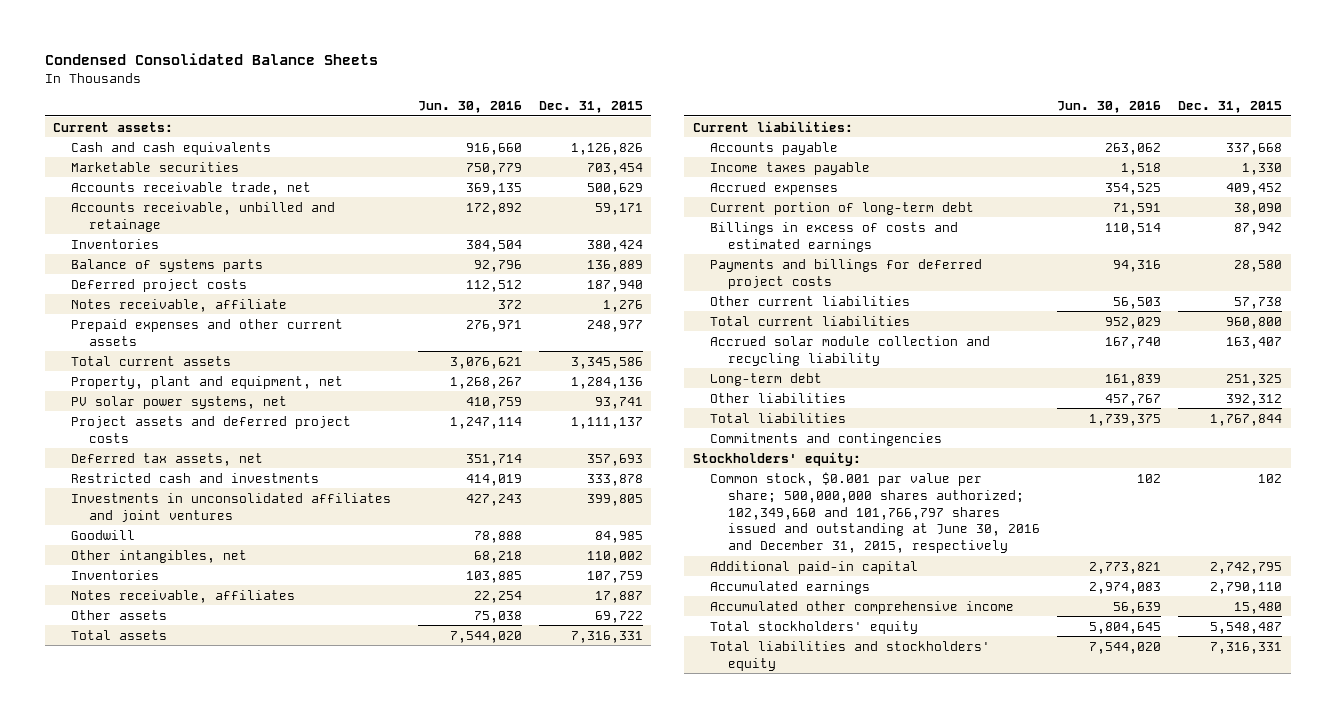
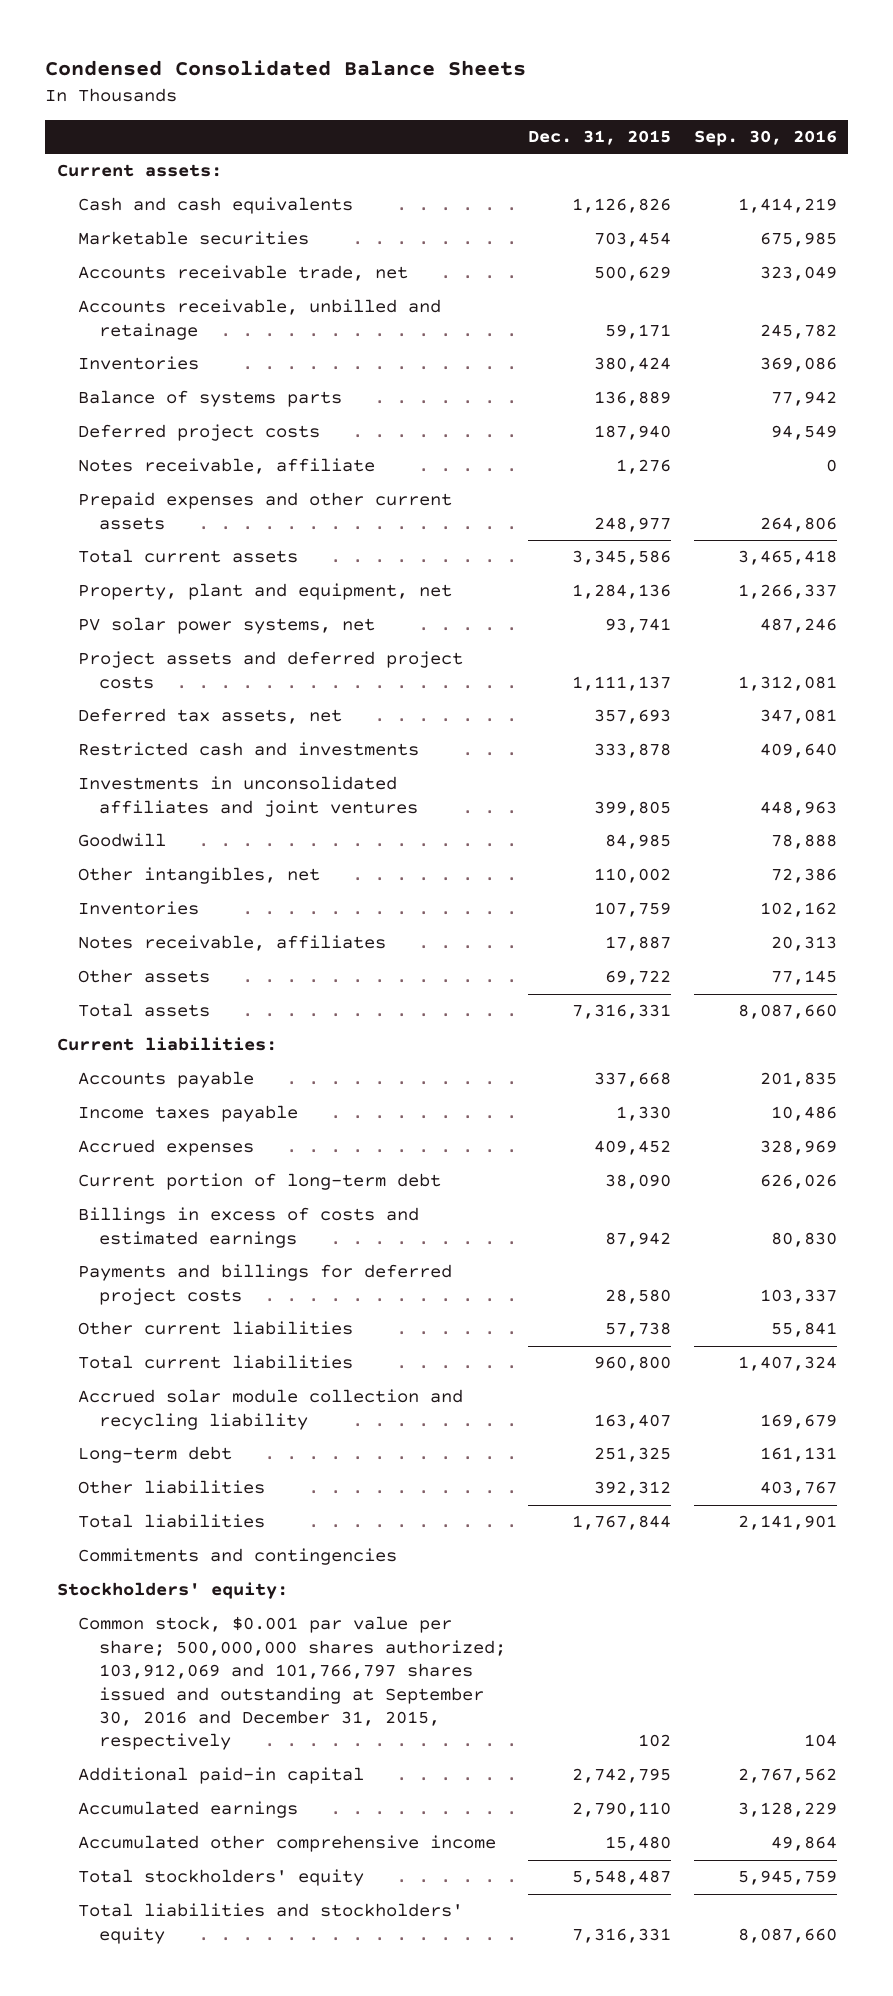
[417,101,522,114] Jun. 30, 2016 -> none
none -> [693,130,837,147] Sep. 30, 2016
[710,471,1040,554] Common stock, $0.001 par value per share; 500,000,000 shares authorized; 102,349,660 and 101,766,797 shares issued and outstanding at June 30, 2016 and December 31, 2015, respectively -> [77,1616,506,1751] Common stock, $0.001 par value per share; 500,000,000 shares authorized; 103,912,069 and 101,766,797 shares issued and outstanding at September 30, 2016 and December 31, 2015, respectively

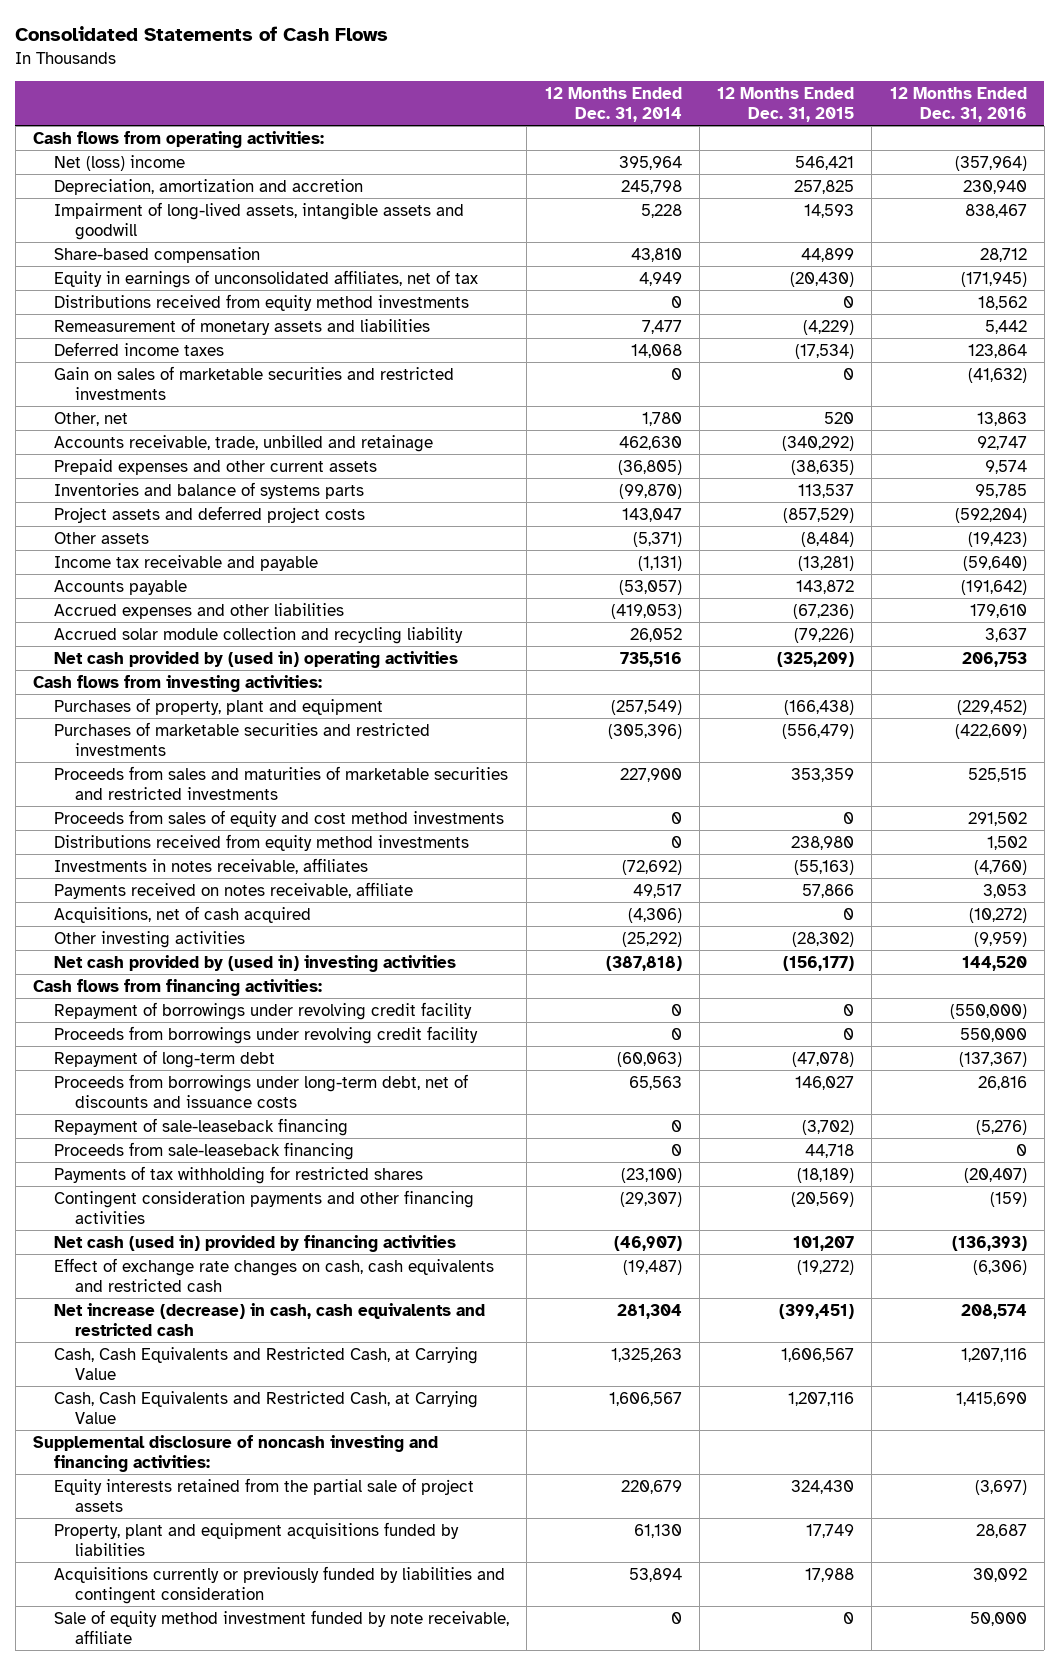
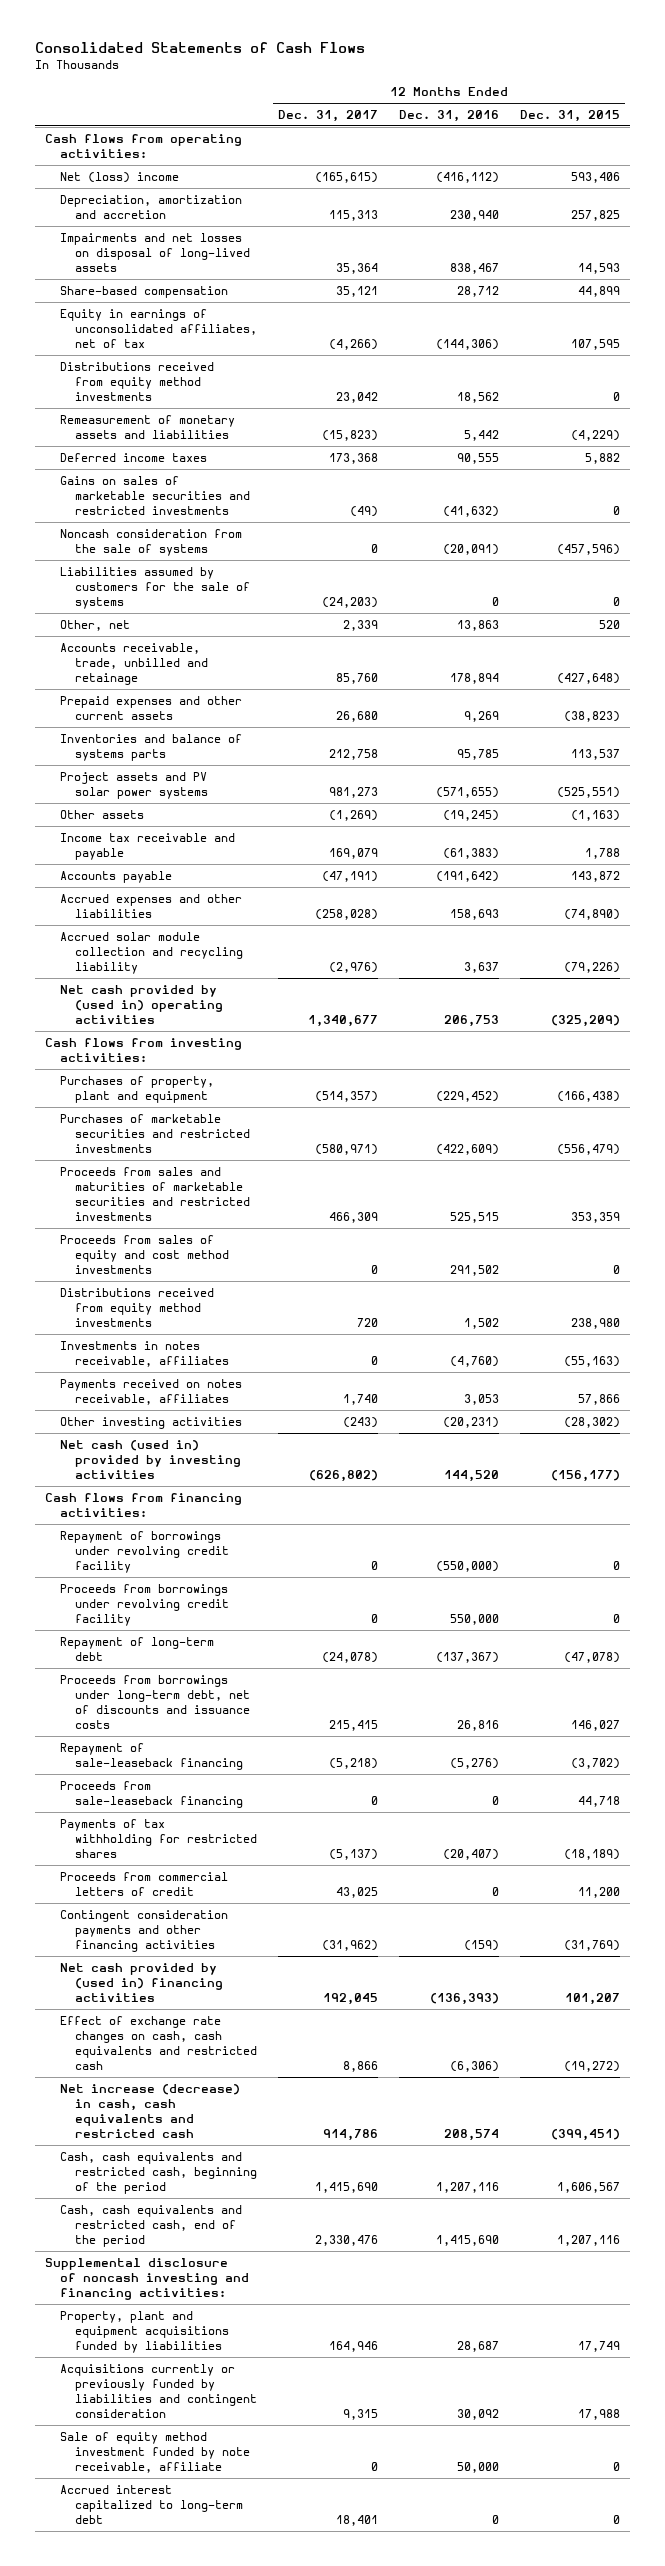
[544,86,682,122] 12 Months Ended Dec. 31, 2014 -> none
none -> [278,109,379,122] Dec. 31, 2017
[795,155,855,170] 546,421 -> [570,171,620,183] 593,406
[954,155,1027,171] (357,964) -> [435,171,499,183] (416,112)
[53,201,464,240] Impairment of long-lived assets, intangible assets and goodwill -> [60,232,251,272] Impairments and net losses on disposal of long-lived assets
[790,271,855,287] (20,430) -> [570,338,620,350] 107,595
[960,271,1027,287] (171,945) -> [435,338,499,350] (144,306)
[795,343,855,359] (17,534) -> [584,452,620,464] 5,882
[967,343,1027,358] 123,864 -> [456,452,499,464] 90,555
[53,365,454,400] Gain on sales of marketable securities and restricted investments -> [60,475,251,515] Gains on sales of marketable securities and restricted investments
none -> [60,528,243,556] Noncash consideration from the sale of systems
none -> [60,566,251,609] Liabilities assumed by customers for the sale of systems
[782,435,855,451] (340,292) -> [556,672,620,684] (427,648)
[976,435,1027,450] 92,747 -> [449,672,499,684] 178,894
[791,459,855,475] (38,635) -> [563,710,620,722] (38,823)
[984,459,1027,474] 9,574 -> [463,710,499,722] 9,269
[53,505,365,523] Project assets and deferred project costs -> none
none -> [60,771,209,799] Project assets and PV solar power systems
[801,531,855,547] (8,484) -> [570,809,620,821] (1,163)
[967,531,1027,547] (19,423) -> [442,809,499,821] (19,245)
[798,555,855,571] (13,281) -> [584,847,620,859] 1,788
[962,555,1027,571] (59,640) -> [442,847,499,859] (61,383)
[793,603,855,619] (67,236) -> [563,908,620,920] (74,890)
[969,603,1027,618] 179,610 -> [449,908,499,920] 158,693
[53,905,311,923] Acquisitions, net of cash acquired -> none
[53,881,413,899] Payments received on notes receivable, affiliate -> [60,1378,243,1405] Payments received on notes receivable, affiliates
[973,931,1027,947] (9,959) -> [442,1416,499,1428] (20,231)
[53,954,456,972] Net cash provided by (used in) investing activities -> [60,1439,242,1479] Net cash (used in) provided by investing activities
none -> [60,1871,229,1896] Proceeds from commercial letters of credit
[791,1191,855,1207] (20,569) -> [563,1939,620,1951] (31,769)
[53,1234,456,1252] Net cash (used in) provided by financing activities -> [60,1962,224,2002] Net cash provided by (used in) financing activities
[53,1346,478,1380] Cash, Cash Equivalents and Restricted Cash, at Carrying Value -> [60,2151,258,2194] Cash, cash equivalents and restricted cash, beginning of the period
[53,1390,478,1424] Cash, Cash Equivalents and Restricted Cash, at Carrying Value -> [60,2204,243,2247] Cash, cash equivalents and restricted cash, end of the period
[53,1477,474,1512] Equity interests retained from the partial sale of project assets -> none
none -> [60,2484,244,2524] Accrued interest capitalized to long-term debt

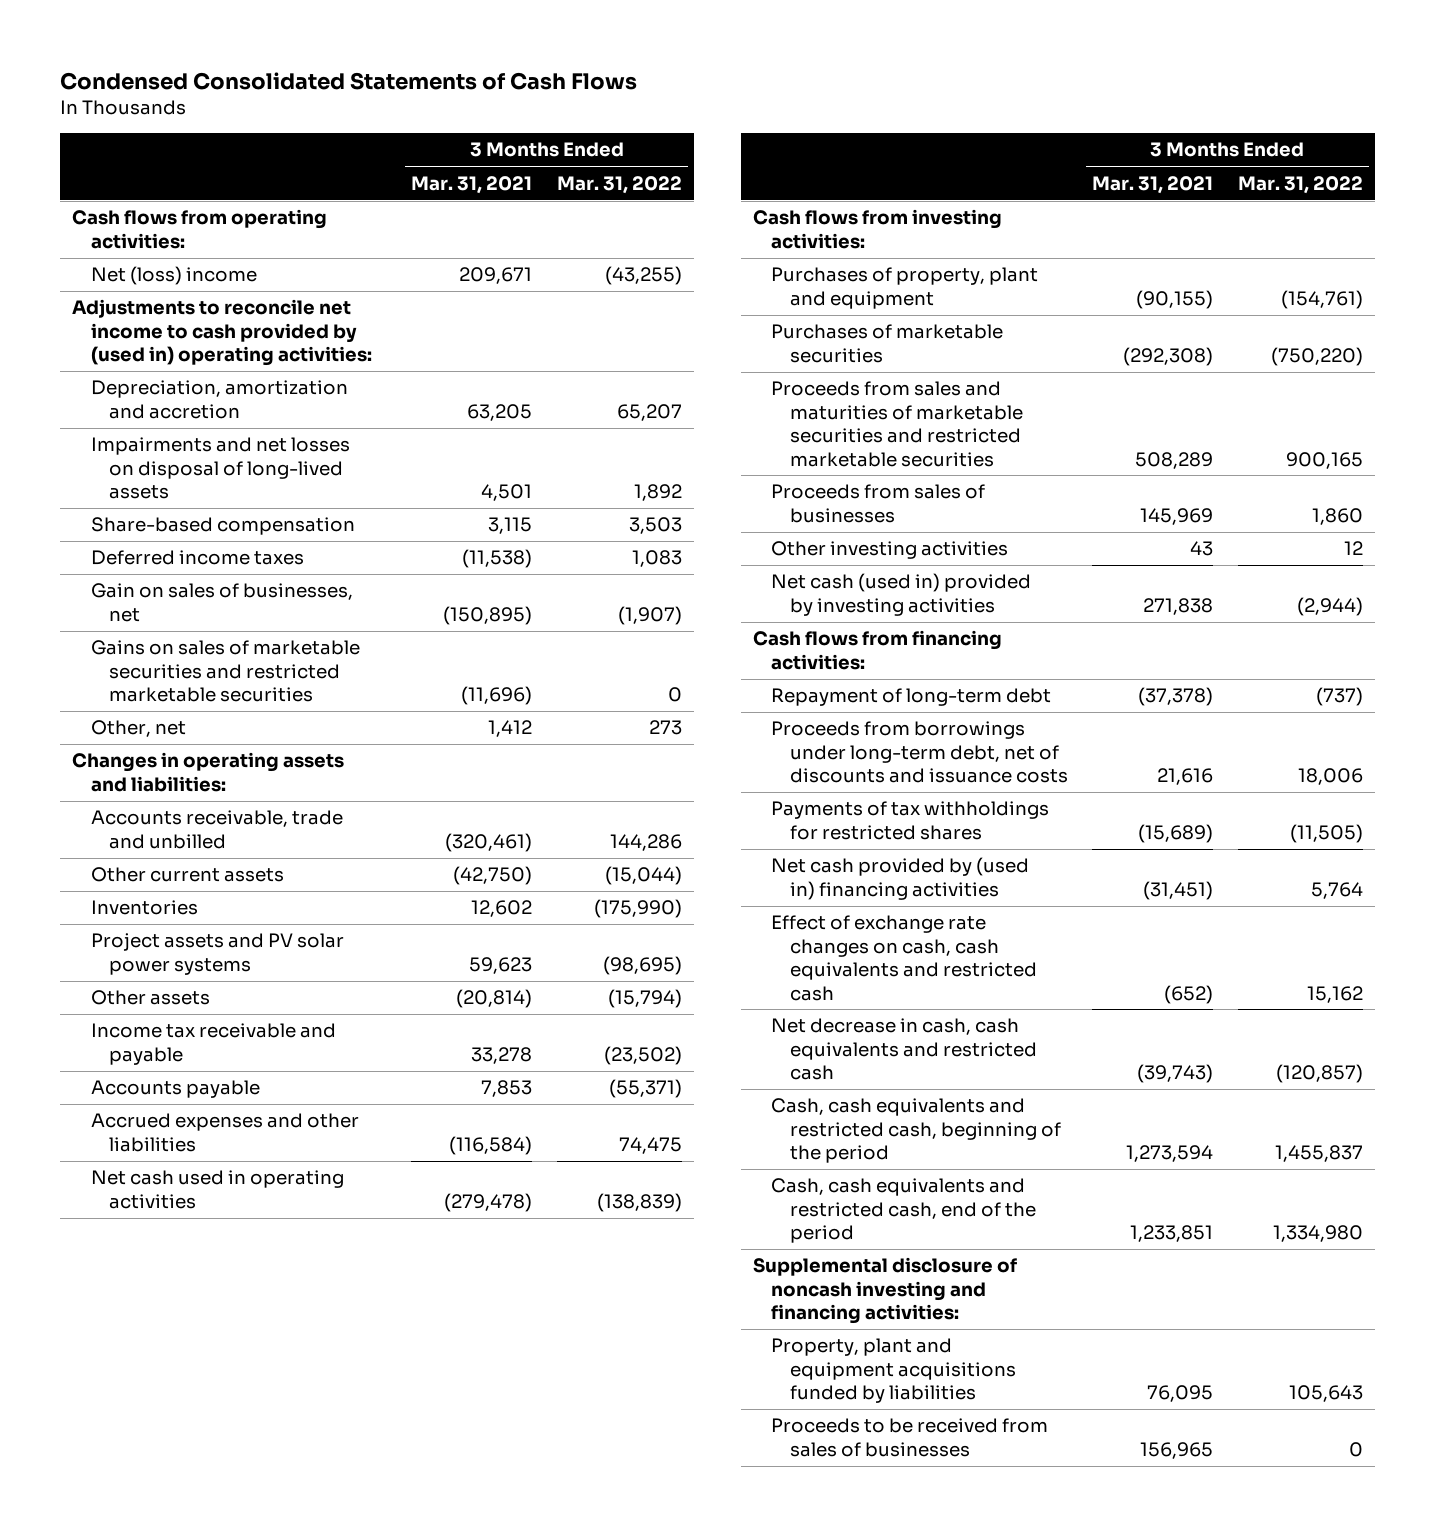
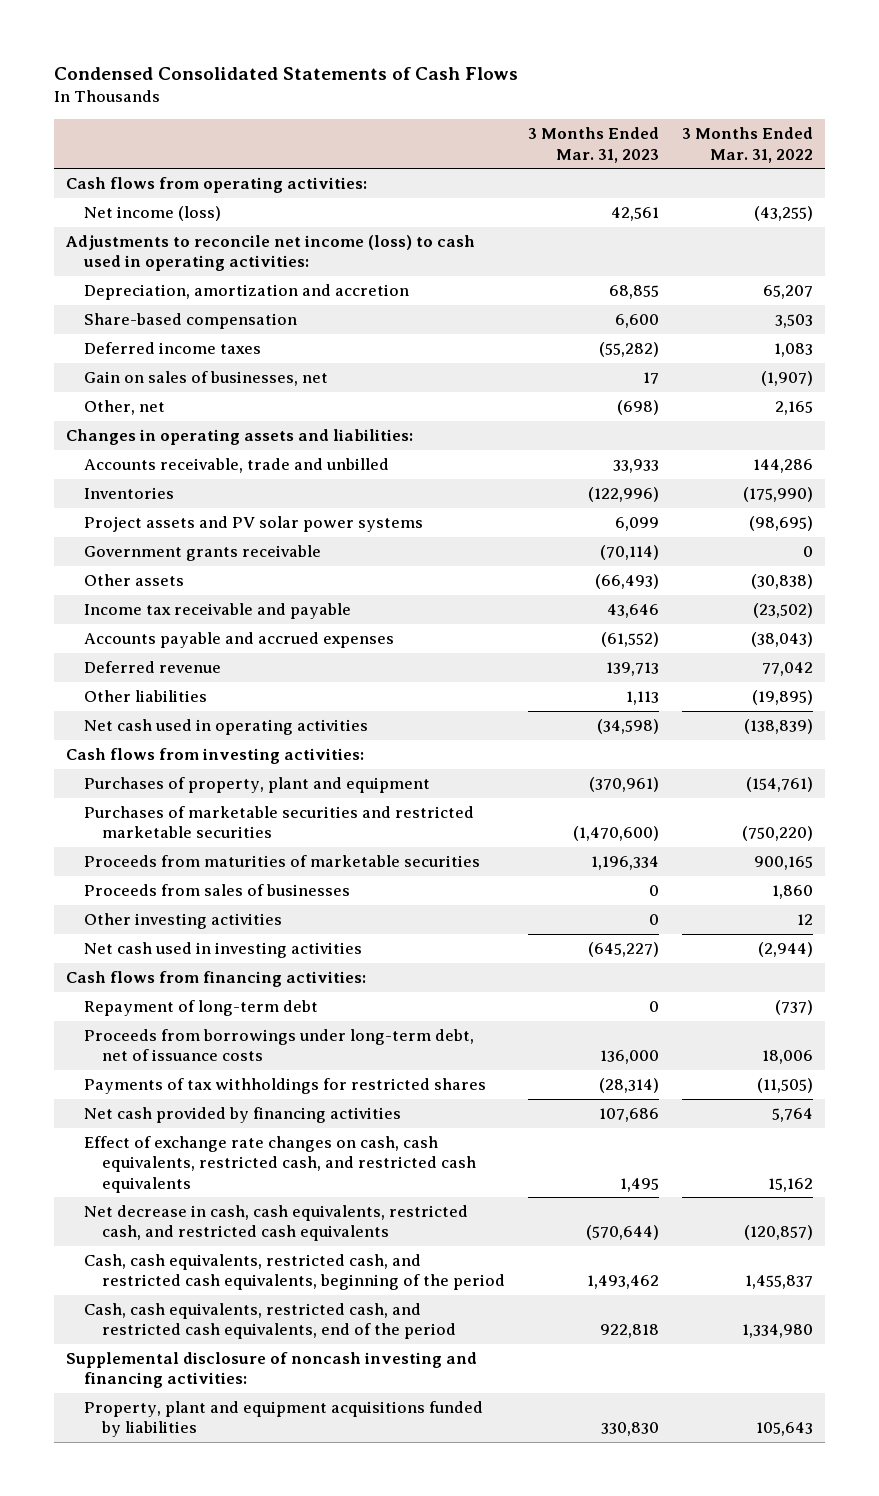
[411,175,533,194] Mar. 31, 2021 -> none
none -> [527,127,659,163] 3 Months Ended Mar. 31, 2023
[90,266,257,286] Net (loss) income -> [83,206,221,222] Net income (loss)
[72,299,372,367] Adjustments to reconcile net income to cash provided by (used in) operating activities: -> [65,235,475,272] Adjustments to reconcile net income (loss) to cash used in operating activities:
[90,437,350,500] Impairments and net losses on disposal of long-lived assets -> none
[90,640,360,703] Gains on sales of marketable securities and restricted marketable securities -> none
[648,720,682,736] 273 -> [775,401,814,416] 2,165
[90,867,284,883] Other current assets -> none
none -> [83,545,321,562] Government grants receivable
[607,989,682,1009] (15,794) -> [751,574,814,590] (30,838)
[90,1080,260,1099] Accounts payable -> none
[90,1113,359,1152] Accrued expenses and other liabilities -> none
none -> [83,632,394,649] Accounts payable and accrued expenses
none -> [83,661,221,674] Deferred revenue
none -> [83,690,207,703] Other liabilities
[771,324,1004,363] Purchases of marketable securities -> [83,806,474,839] Purchases of marketable securities and restricted marketable securities
[771,381,1023,467] Proceeds from sales and maturities of marketable securities and restricted marketable securities -> [83,855,480,868] Proceeds from maturities of marketable securities
[771,573,1032,616] Net cash (used in) provided by investing activities -> [83,942,362,959] Net cash used in investing activities
[771,721,1068,784] Proceeds from borrowings under long-term debt, net of discounts and issuance costs -> [83,1029,474,1062] Proceeds from borrowings under long-term debt, net of issuance costs
[771,857,1030,900] Net cash provided by (used in) financing activities -> [83,1107,401,1124] Net cash provided by financing activities
[771,915,1037,1001] Effect of exchange rate changes on cash, cash equivalents and restricted cash -> [83,1136,476,1193] Effect of exchange rate changes on cash, cash equivalents, restricted cash, and restricted cash equivalents
[771,1018,1037,1081] Net decrease in cash, cash equivalents and restricted cash -> [83,1205,468,1242] Net decrease in cash, cash equivalents, restricted cash, and restricted cash equivalents
[771,1098,1061,1164] Cash, cash equivalents and restricted cash, beginning of the period -> [83,1254,505,1291] Cash, cash equivalents, restricted cash, and restricted cash equivalents, beginning of the period
[771,1178,1036,1244] Cash, cash equivalents and restricted cash, end of the period -> [83,1303,456,1340] Cash, cash equivalents, restricted cash, and restricted cash equivalents, end of the period
[771,1418,1049,1457] Proceeds to be received from sales of businesses -> none

